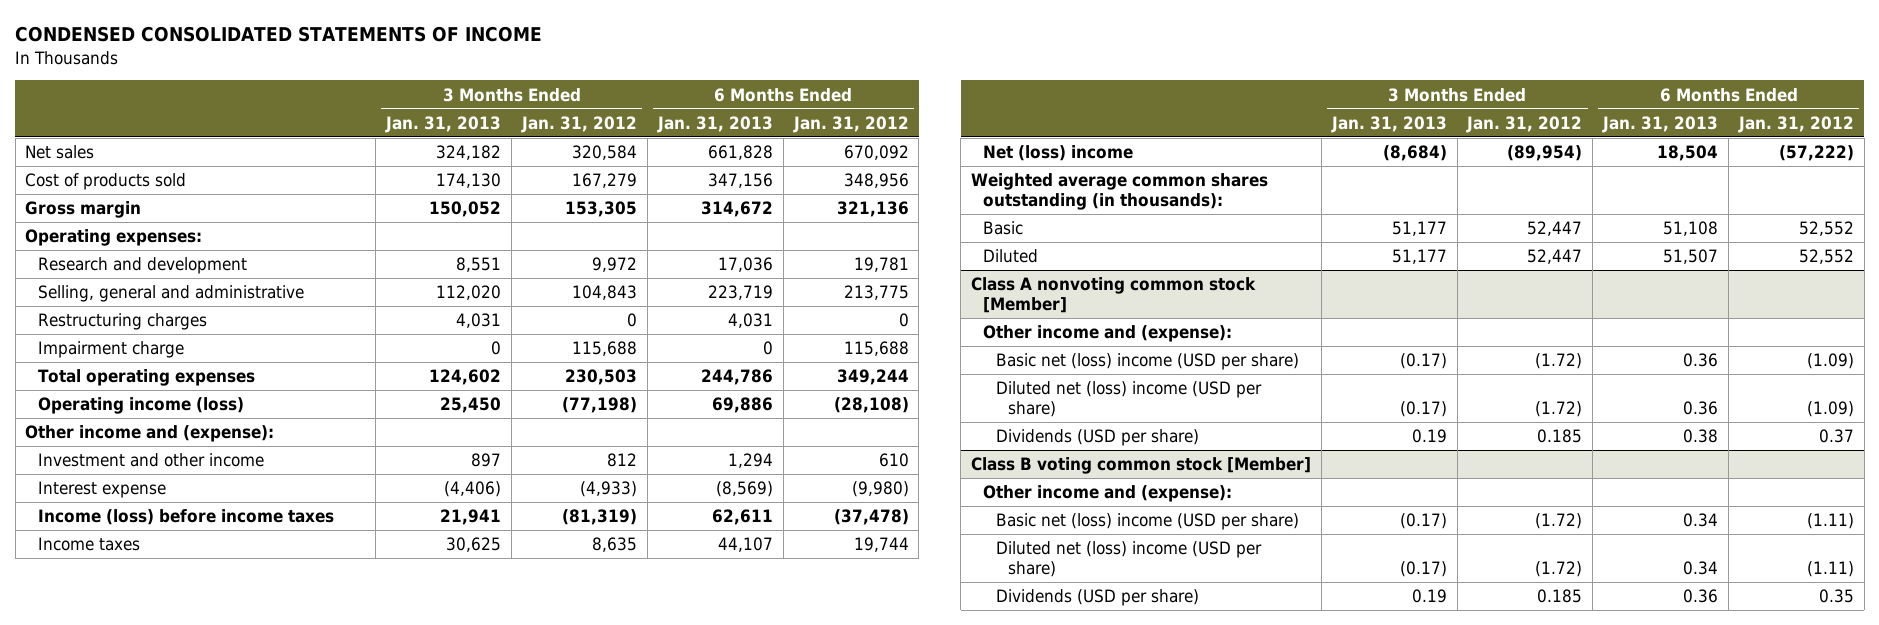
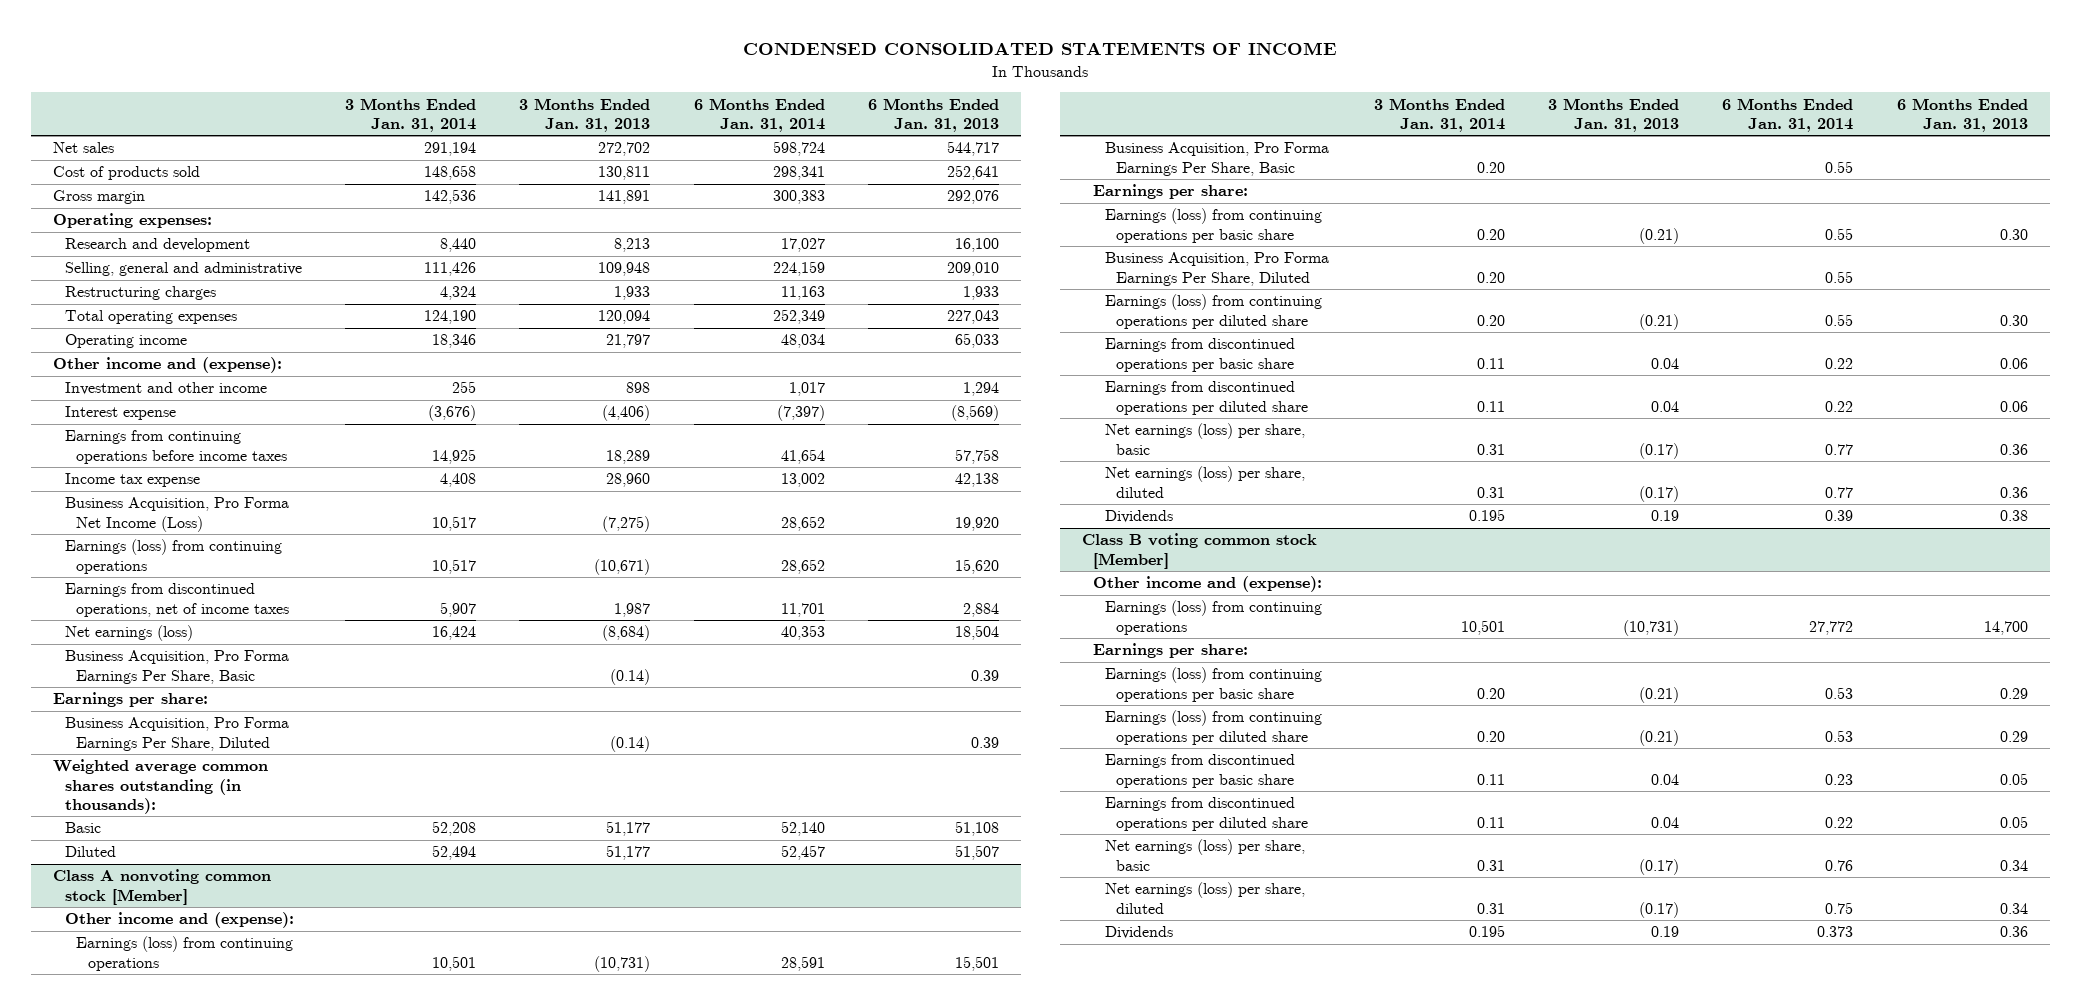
[520,115,637,133] Jan. 31, 2012 -> none
[792,115,909,133] Jan. 31, 2012 -> none
none -> [344,97,476,132] 3 Months Ended Jan. 31, 2014
none -> [693,97,825,132] 6 Months Ended Jan. 31, 2014
[436,145,502,161] 324,182 -> [598,142,651,157] 272,702
[707,145,773,161] 661,828 -> [947,141,1000,157] 544,717
[436,173,502,189] 174,130 -> [598,166,651,181] 130,811
[707,173,773,189] 347,156 -> [947,165,1000,181] 252,641
[429,201,502,218] 150,052 -> [598,190,651,205] 141,891
[700,201,773,218] 314,672 -> [947,190,1000,205] 292,076
[37,341,184,359] Impairment charge -> none
[456,257,502,273] 8,551 -> [614,238,651,253] 8,213
[717,257,773,273] 17,036 -> [955,238,1000,253] 16,100
[436,285,502,301] 112,020 -> [598,262,651,277] 109,948
[707,285,773,301] 223,719 -> [947,262,1000,277] 209,010
[456,313,502,329] 4,031 -> [614,286,651,301] 1,933
[727,313,773,329] 4,031 -> [963,286,1000,301] 1,933
[429,369,502,386] 124,602 -> [598,310,651,325] 120,094
[700,369,773,386] 244,786 -> [947,310,1000,325] 227,043
[37,397,244,415] Operating income (loss) -> [64,334,187,349] Operating income
[440,397,502,414] 25,450 -> [606,334,651,349] 21,797
[711,397,773,414] 69,886 -> [955,333,1000,349] 65,033
[471,453,502,468] 897 -> [626,382,651,394] 898
[37,509,334,526] Income (loss) before income taxes -> [64,430,288,464] Earnings from continuing operations before income taxes
[440,509,502,526] 21,941 -> [606,449,651,464] 18,289
[711,509,773,526] 62,611 -> [955,448,1000,464] 57,758
[37,537,140,552] Income taxes -> [64,473,200,488] Income tax expense
[446,537,502,553] 30,625 -> [606,473,651,488] 28,960
[717,537,773,553] 44,107 -> [955,473,1000,488] 42,138
none -> [64,497,289,532] Business Acquisition, Pro Forma Net Income (Loss)
none -> [64,539,282,574] Earnings (loss) from continuing operations
none -> [64,583,290,617] Earnings from discontinued operations, net of income taxes
[983,145,1134,162] Net (loss) income -> [64,625,193,642] Net earnings (loss)
none -> [64,650,289,684] Business Acquisition, Pro Forma Earnings Per Share, Basic
none -> [52,692,208,708] Earnings per share:
none -> [64,717,289,751] Business Acquisition, Pro Forma Earnings Per Share, Diluted
none -> [76,936,294,971] Earnings (loss) from continuing operations
none -> [1104,142,1329,176] Business Acquisition, Pro Forma Earnings Per Share, Basic
none -> [1093,184,1249,200] Earnings per share:
none -> [1104,208,1322,243] Earnings (loss) from continuing operations per basic share
none -> [1104,252,1329,286] Business Acquisition, Pro Forma Earnings Per Share, Diluted
none -> [1104,294,1322,329] Earnings (loss) from continuing operations per diluted share
none -> [1104,338,1295,372] Earnings from discontinued operations per basic share
none -> [1104,381,1309,415] Earnings from discontinued operations per diluted share
[995,353,1299,371] Basic net (loss) income (USD per share) -> [1104,423,1305,455] Net earnings (loss) per share, basic
[995,381,1262,417] Diluted net (loss) income (USD per share) -> [1104,466,1305,498] Net earnings (loss) per share, diluted
[995,429,1199,447] Dividends (USD per share) -> [1104,510,1173,524] Dividends
none -> [1104,600,1322,635] Earnings (loss) from continuing operations
none -> [1093,643,1249,659] Earnings per share:
none -> [1104,667,1322,702] Earnings (loss) from continuing operations per basic share
none -> [1104,710,1322,745] Earnings (loss) from continuing operations per diluted share
none -> [1104,754,1295,788] Earnings from discontinued operations per basic share
none -> [1104,797,1309,831] Earnings from discontinued operations per diluted share
[995,513,1299,531] Basic net (loss) income (USD per share) -> [1104,839,1305,871] Net earnings (loss) per share, basic
[995,541,1262,577] Diluted net (loss) income (USD per share) -> [1104,882,1305,914] Net earnings (loss) per share, diluted
[995,589,1199,607] Dividends (USD per share) -> [1104,926,1173,940] Dividends

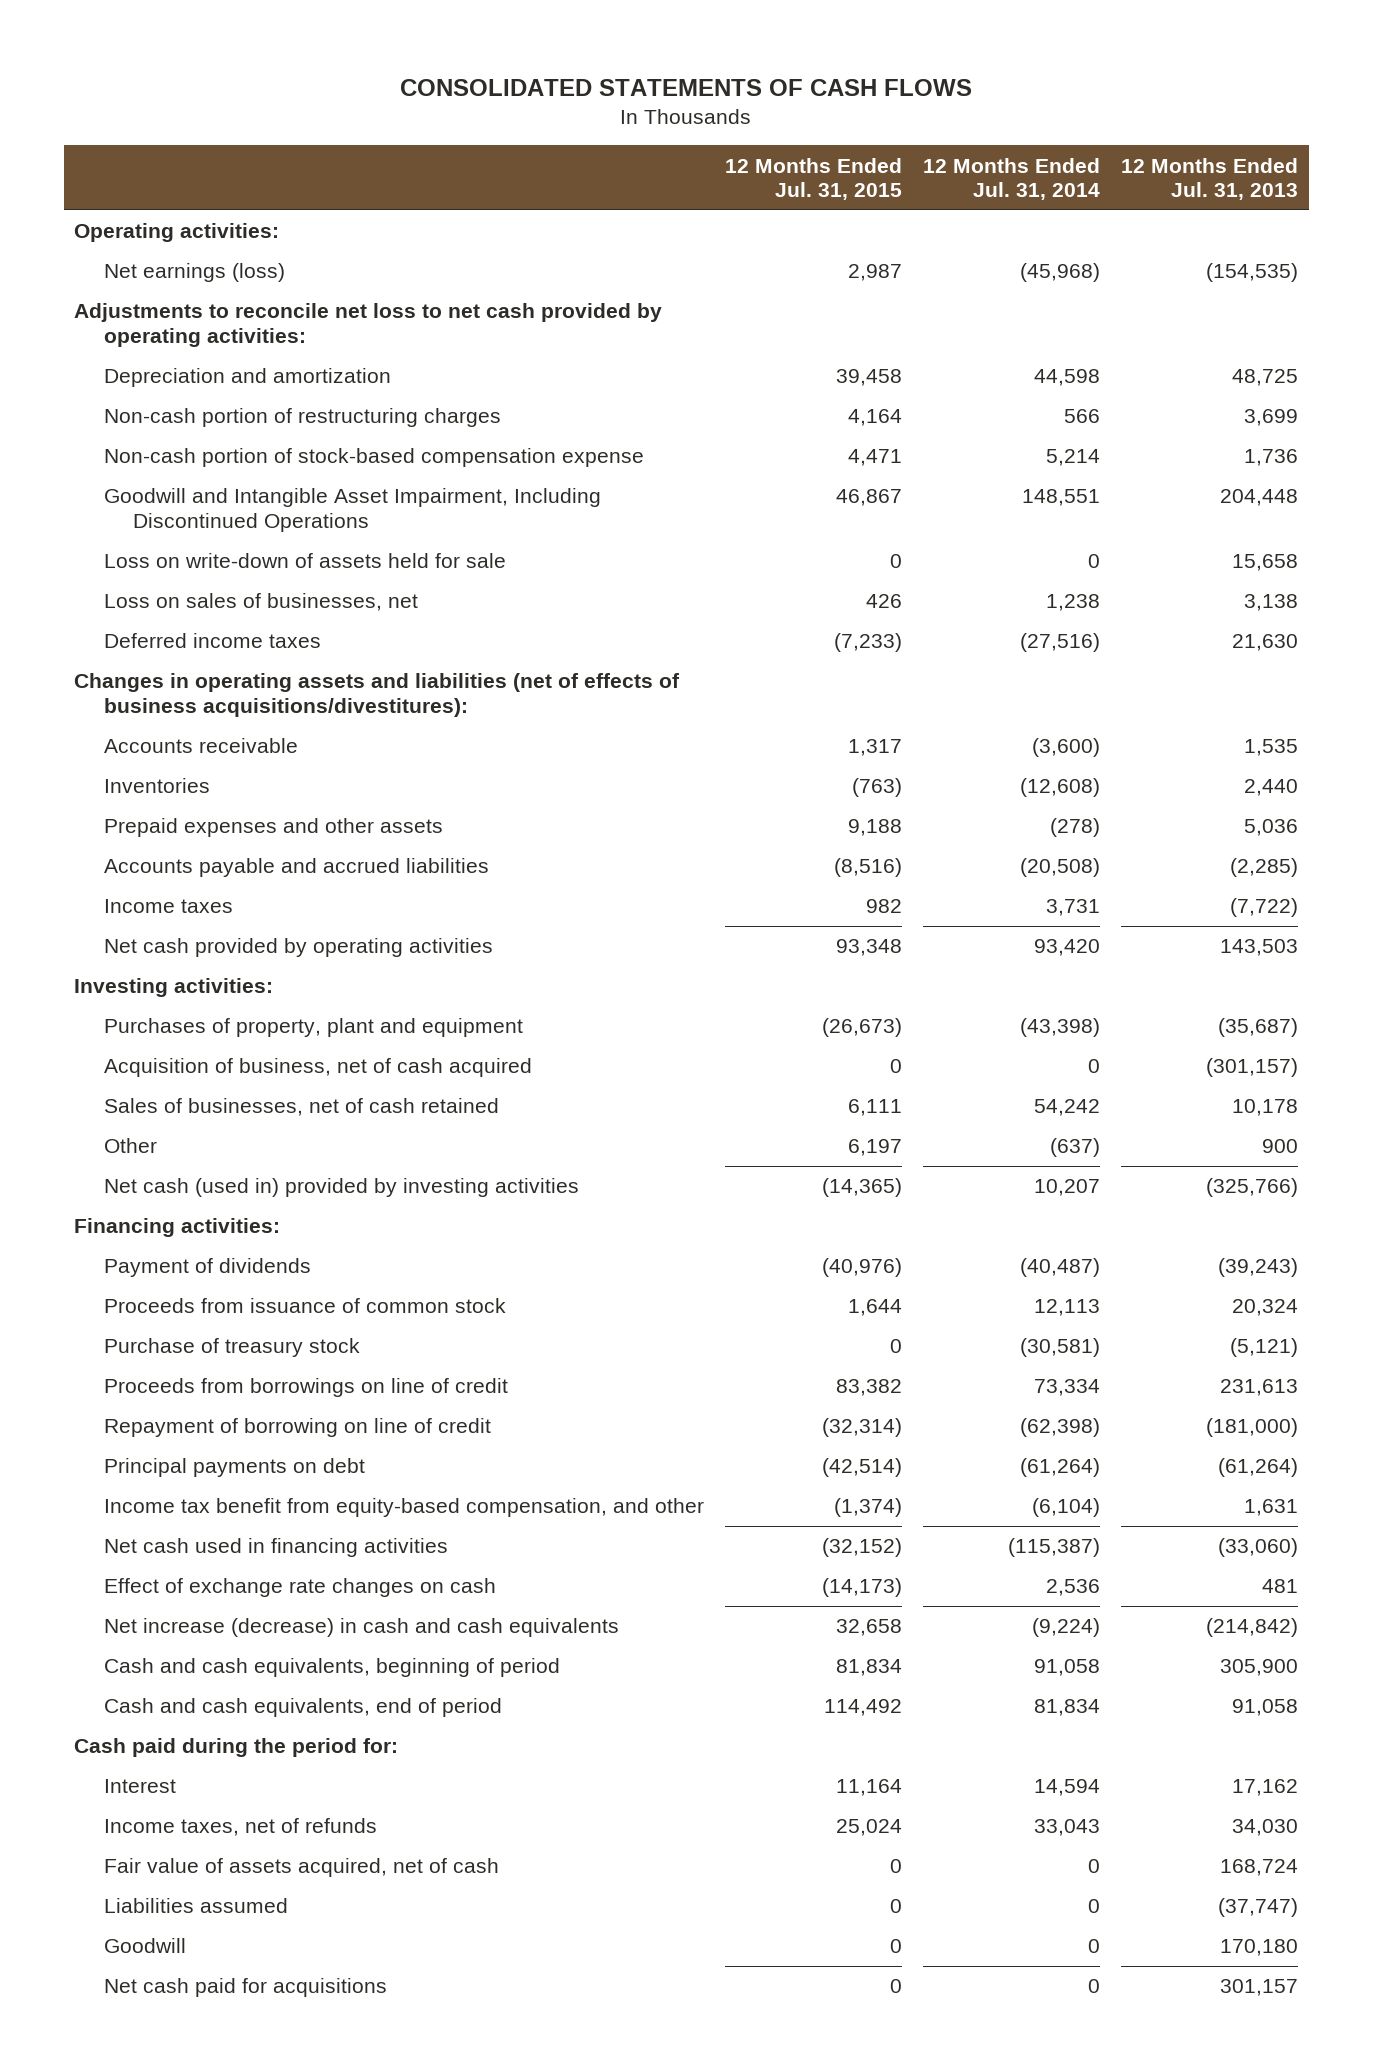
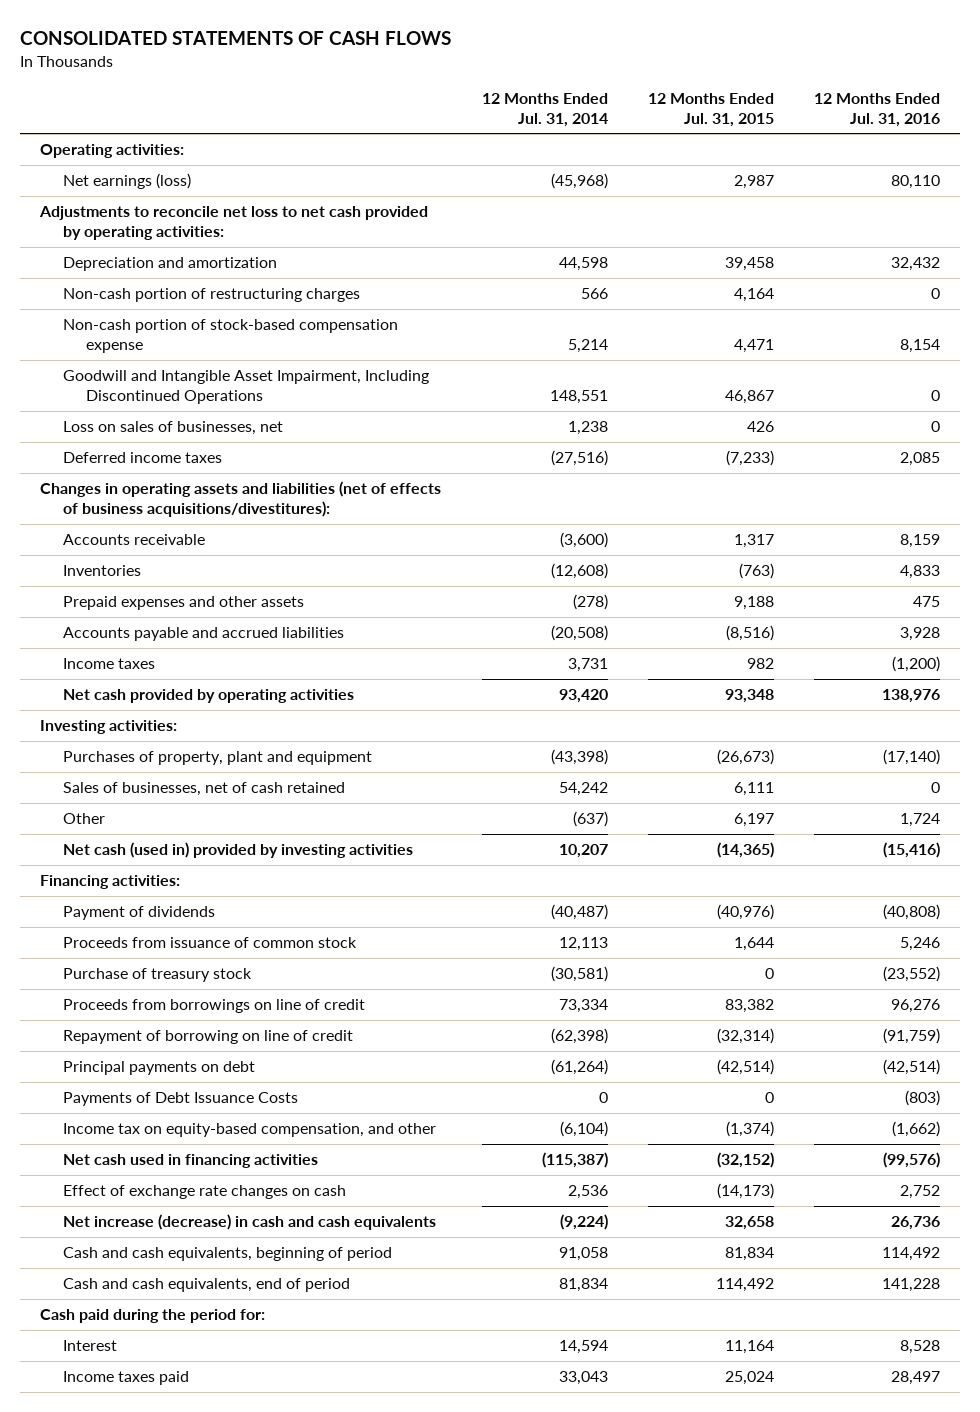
[1121,157,1299,200] 12 Months Ended Jul. 31, 2013 -> none
none -> [813,92,940,127] 12 Months Ended Jul. 31, 2016
[103,553,506,569] Loss on write-down of assets held for sale -> none
[103,1058,532,1078] Acquisition of business, net of cash acquired -> none
none -> [63,1092,299,1107] Payments of Debt Issuance Costs
[103,1498,704,1518] Income tax benefit from equity-based compensation, and other -> [63,1123,437,1138] Income tax on equity-based compensation, and other
[103,1858,499,1878] Fair value of assets acquired, net of cash -> none
[103,1898,288,1914] Liabilities assumed -> none
[103,1938,186,1954] Goodwill -> none
[103,1978,387,1998] Net cash paid for acquisitions -> none
[103,1818,377,1837] Income taxes, net of refunds -> [63,1371,190,1386] Income taxes paid

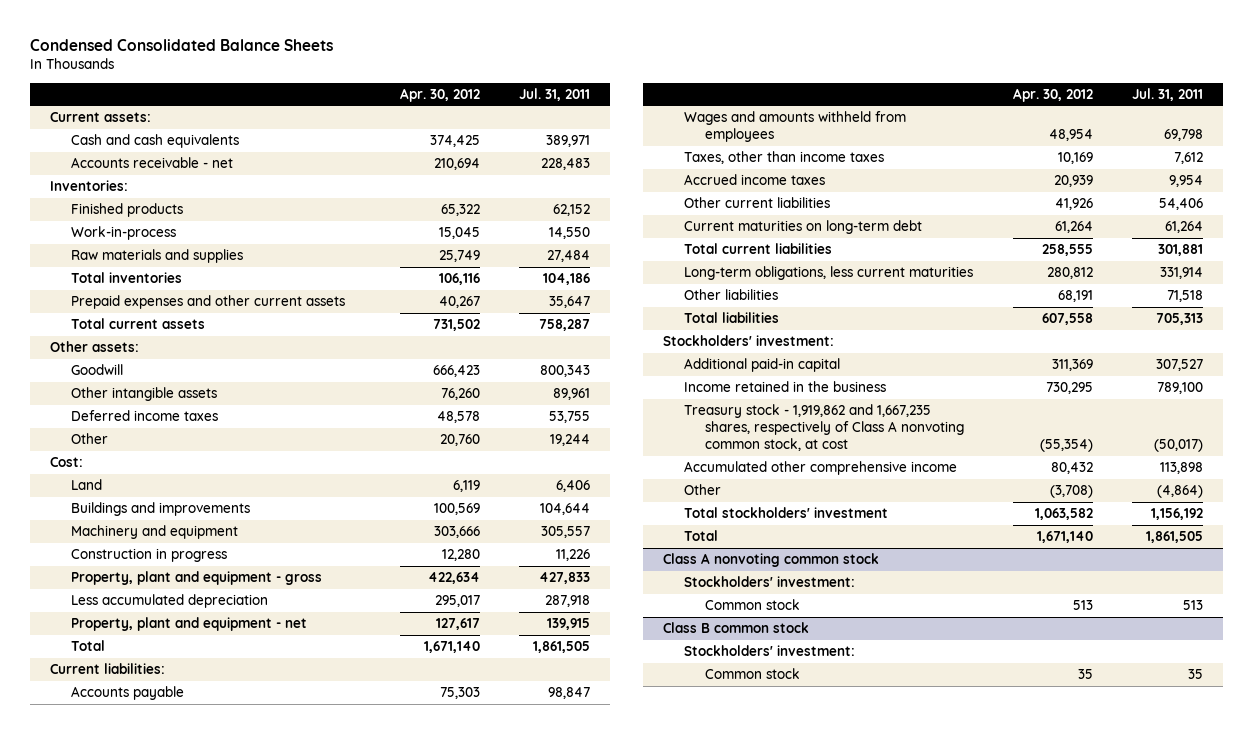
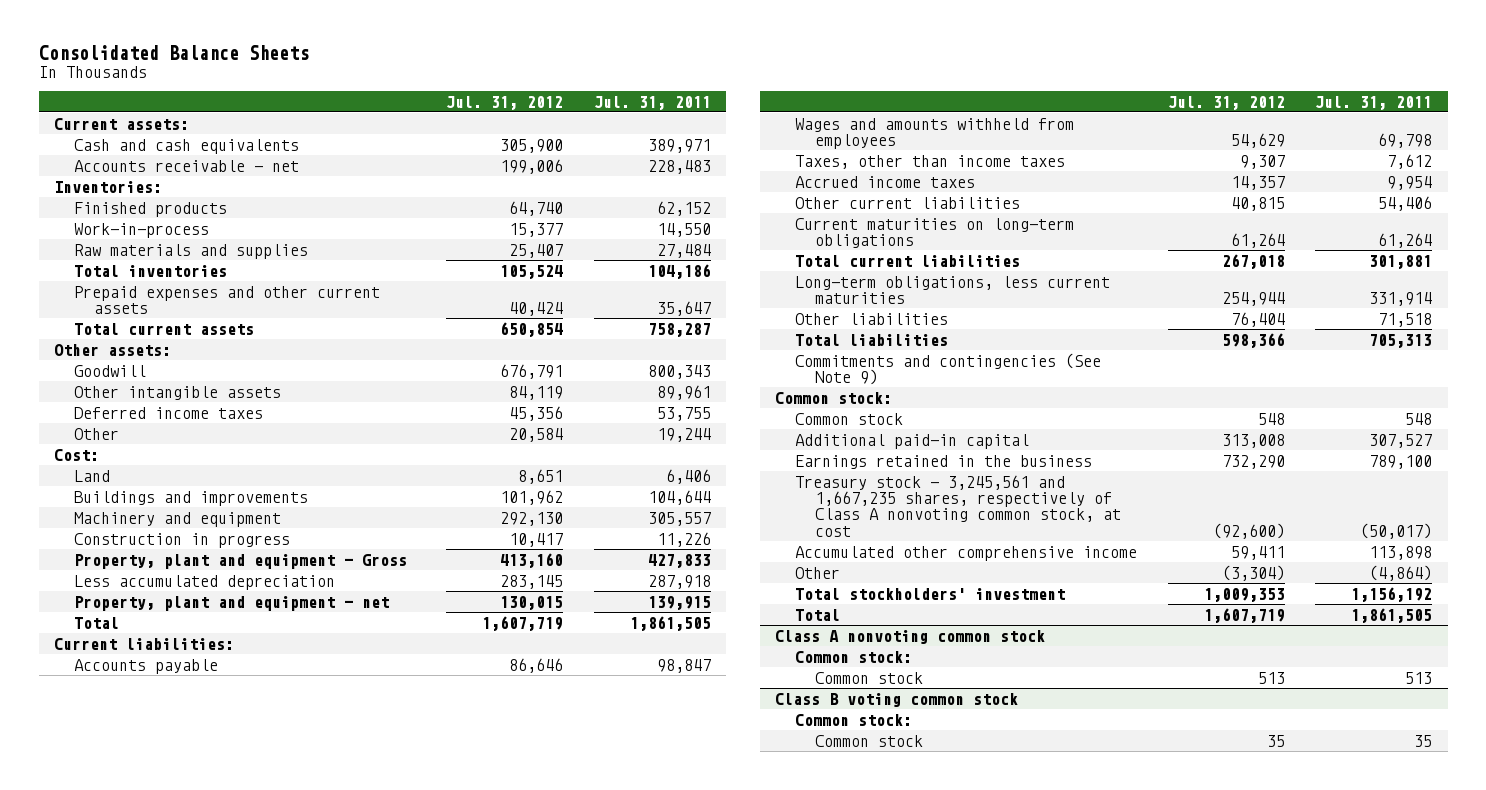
[30,38,334,51] Condensed Consolidated Balance Sheets -> [38,44,309,60] Consolidated Balance Sheets
[399,87,480,102] Apr. 30, 2012 -> none
none -> [446,95,564,110] Jul. 31, 2012
[71,571,323,586] Property, plant and equipment - gross -> [73,553,407,569] Property, plant and equipment - Gross
[684,220,923,235] Current maturities on long-term debt -> [795,217,1075,248] Current maturities on long-term obligations
[663,335,835,347] Stockholders' investment: -> none
none -> [795,352,1102,385] Commitments and contingencies (See Note 9)
none -> [775,391,893,404] Common stock:
none -> [795,412,904,425] Common stock
[684,381,887,393] Income retained in the business -> [795,454,1093,469] Earnings retained in the business
[684,404,965,452] Treasury stock - 1,919,862 and 1,667,235 shares, respectively of Class A nonvoting common stock, at cost -> [795,474,1121,537] Treasury stock - 3,245,561 and 1,667,235 shares, respectively of Class A nonvoting common stock, at cost
[684,576,856,588] Stockholders' investment: -> none
none -> [795,650,913,663] Common stock:
[684,645,856,657] Stockholders' investment: -> none
[663,622,810,634] Class B common stock -> [775,692,1019,707] Class B voting common stock
none -> [795,713,913,726] Common stock:

